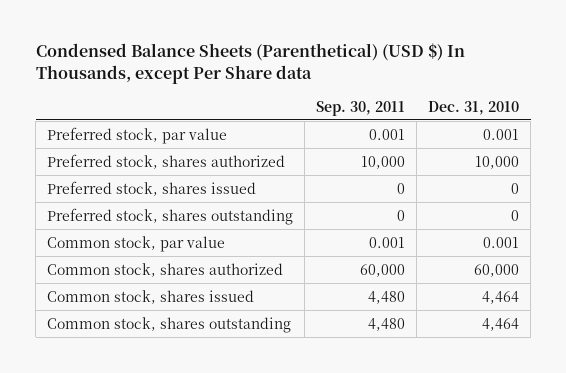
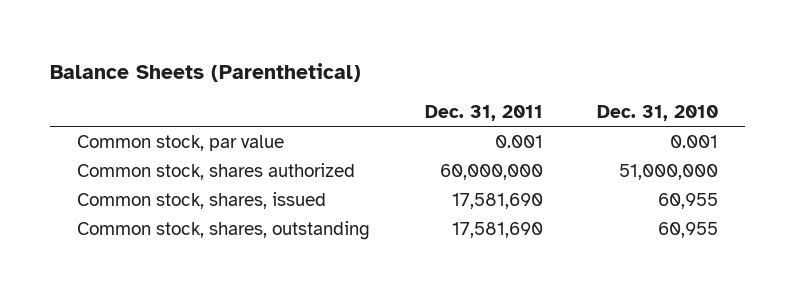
[35,43,465,85] Condensed Balance Sheets (Parenthetical) (USD $) In Thousands, except Per Share data -> [50,62,362,82] Balance Sheets (Parenthetical)
[316,100,406,116] Sep. 30, 2011 -> none
none -> [424,104,543,121] Dec. 31, 2011
[47,126,228,144] Preferred stock, par value -> none
[47,153,286,169] Preferred stock, shares authorized -> none
[47,180,257,196] Preferred stock, shares issued -> none
[47,207,294,225] Preferred stock, shares outstanding -> none
[474,263,520,277] 60,000 -> [618,163,718,180] 51,000,000
[47,289,255,304] Common stock, shares issued -> [77,191,327,209] Common stock, shares, issued
[482,290,520,304] 4,464 -> [657,192,718,209] 60,955
[47,316,292,333] Common stock, shares outstanding -> [77,220,371,240] Common stock, shares, outstanding
[482,317,520,331] 4,464 -> [657,221,718,238] 60,955

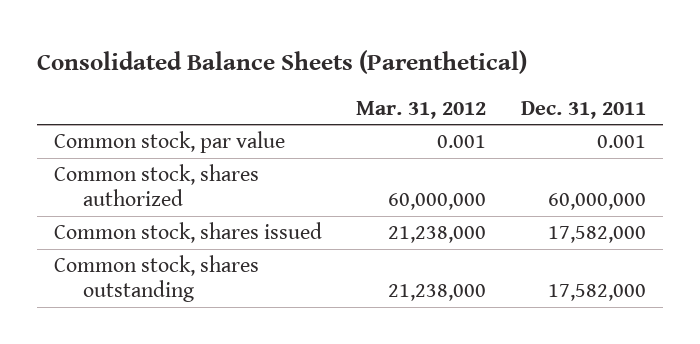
[50,62,362,82] Balance Sheets (Parenthetical) -> [37,50,528,75] Consolidated Balance Sheets (Parenthetical)
[596,104,718,121] Dec. 31, 2010 -> none
none -> [356,100,487,119] Mar. 31, 2012
[77,191,327,209] Common stock, shares, issued -> [54,221,323,243] Common stock, shares issued
[451,192,543,209] 17,581,690 -> [547,225,646,243] 17,582,000
[77,220,371,240] Common stock, shares, outstanding -> [54,254,260,303] Common stock, shares outstanding
[451,221,543,238] 17,581,690 -> [547,284,646,302] 17,582,000

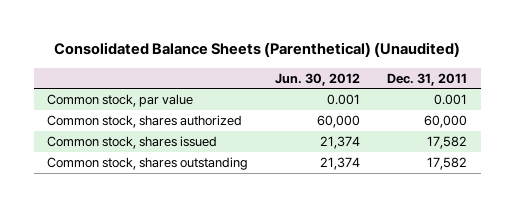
[37,50,528,75] Consolidated Balance Sheets (Parenthetical) -> [54,42,461,58] Consolidated Balance Sheets (Parenthetical) (Unaudited)
[356,100,487,119] Mar. 31, 2012 -> none
none -> [275,72,361,86] Jun. 30, 2012
[547,193,646,211] 60,000,000 -> [424,115,468,129] 60,000
[547,225,646,243] 17,582,000 -> [427,136,468,150] 17,582
[547,284,646,302] 17,582,000 -> [427,157,468,171] 17,582

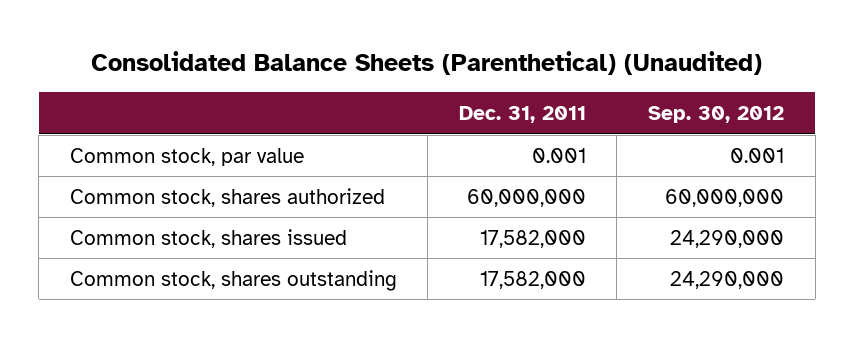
[275,72,361,86] Jun. 30, 2012 -> none
none -> [648,106,785,124] Sep. 30, 2012
[424,115,468,129] 60,000 -> [466,188,586,207] 60,000,000
[427,136,468,150] 17,582 -> [479,229,586,248] 17,582,000
[427,157,468,171] 17,582 -> [479,270,586,289] 17,582,000

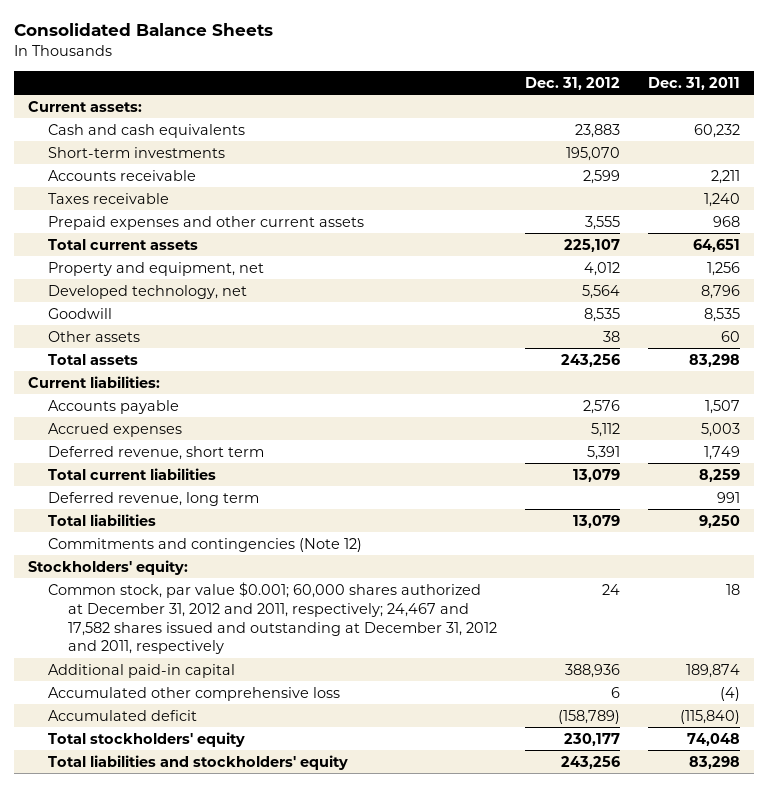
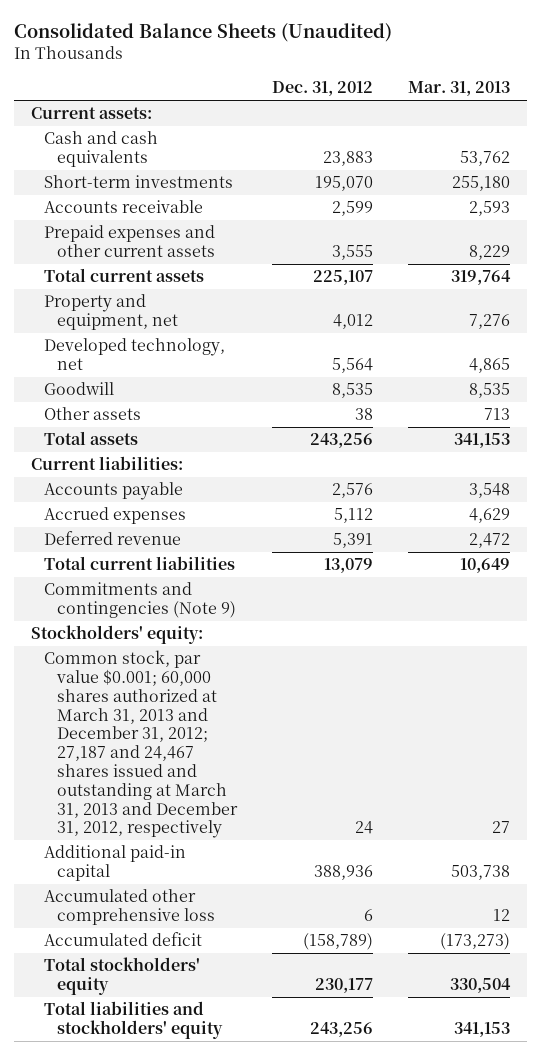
[13,23,273,37] Consolidated Balance Sheets -> [13,23,392,43] Consolidated Balance Sheets (Unaudited)
[648,76,741,90] Dec. 31, 2011 -> none
none -> [407,81,510,97] Mar. 31, 2013
[47,192,169,204] Taxes receivable -> none
[47,445,264,460] Deferred revenue, short term -> [44,531,182,546] Deferred revenue
[47,491,259,506] Deferred revenue, long term -> none
[47,513,156,526] Total liabilities -> none
[47,537,362,552] Commitments and contingencies (Note 12) -> [44,582,237,619] Commitments and contingencies (Note 9)
[47,581,498,655] Common stock, par value $0.001; 60,000 shares authorized at December 31, 2012 and 2011, respectively; 24,467 and 17,582 shares issued and outstanding at December 31, 2012 and 2011, respectively -> [44,650,239,839] Common stock, par value $0.001; 60,000 shares authorized at March 31, 2013 and December 31, 2012; 27,187 and 24,467 shares issued and outstanding at March 31, 2013 and December 31, 2012, respectively

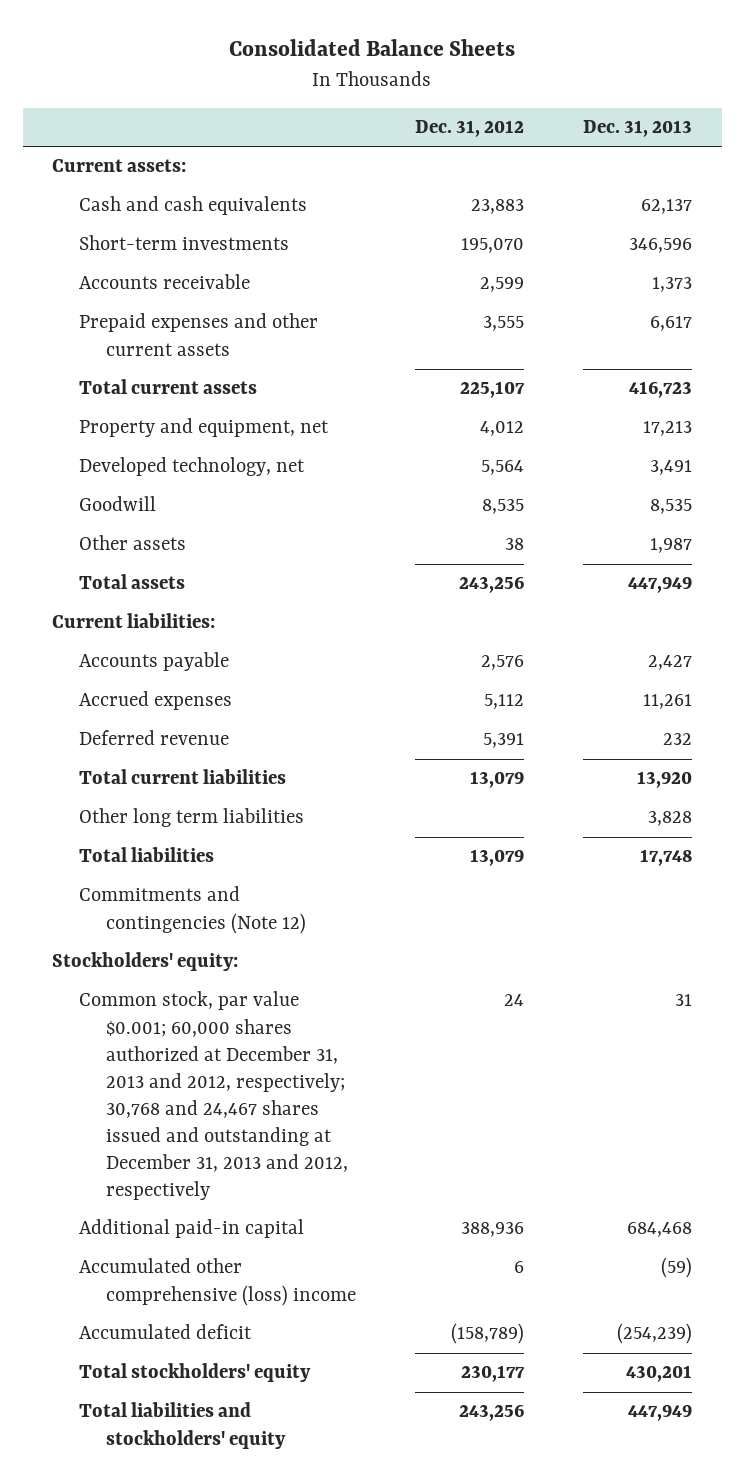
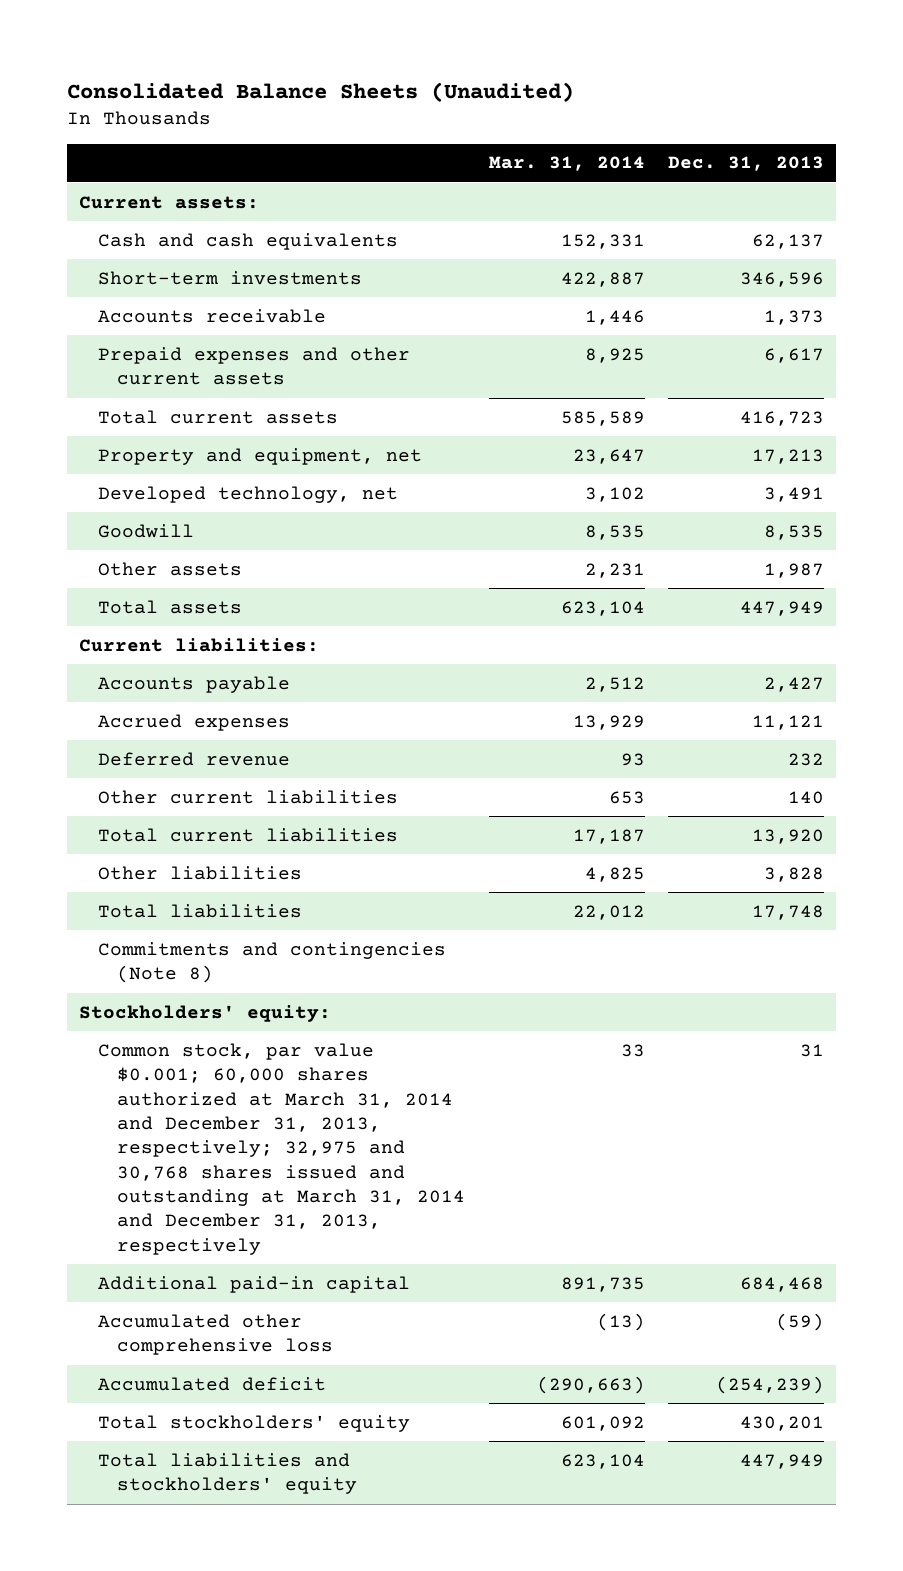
[229,39,516,57] Consolidated Balance Sheets -> [67,81,575,102] Consolidated Balance Sheets (Unaudited)
[415,120,525,138] Dec. 31, 2012 -> none
none -> [488,156,645,172] Mar. 31, 2014
[643,694,693,710] 11,261 -> [752,714,825,730] 11,121
none -> [98,789,399,804] Other current liabilities
[79,808,305,828] Other long term liabilities -> [98,865,303,880] Other liabilities
[79,886,306,934] Commitments and contingencies (Note 12) -> [98,941,447,984] Commitments and contingencies (Note 8)
[79,991,348,1201] Common stock, par value $0.001; 60,000 shares authorized at December 31, 2013 and 2012, respectively; 30,768 and 24,467 shares issued and outstanding at December 31, 2013 and 2012, respectively -> [98,1042,465,1255] Common stock, par value $0.001; 60,000 shares authorized at March 31, 2014 and December 31, 2013, respectively; 32,975 and 30,768 shares issued and outstanding at March 31, 2014 and December 31, 2013, respectively
[79,1258,356,1306] Accumulated other comprehensive (loss) income -> [98,1313,333,1356] Accumulated other comprehensive loss

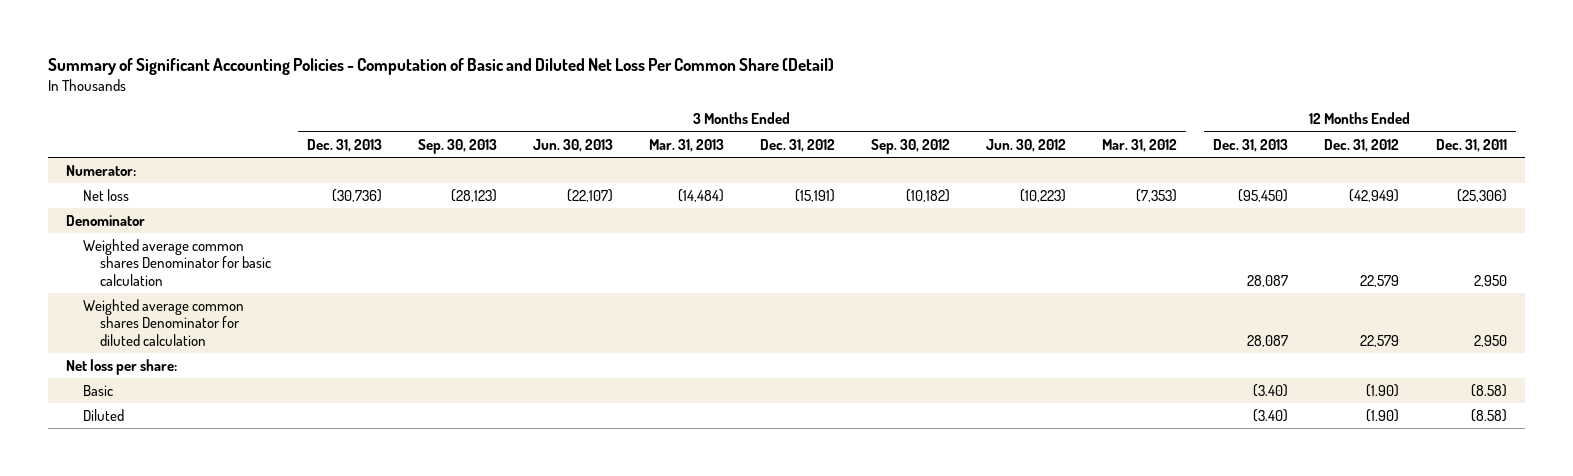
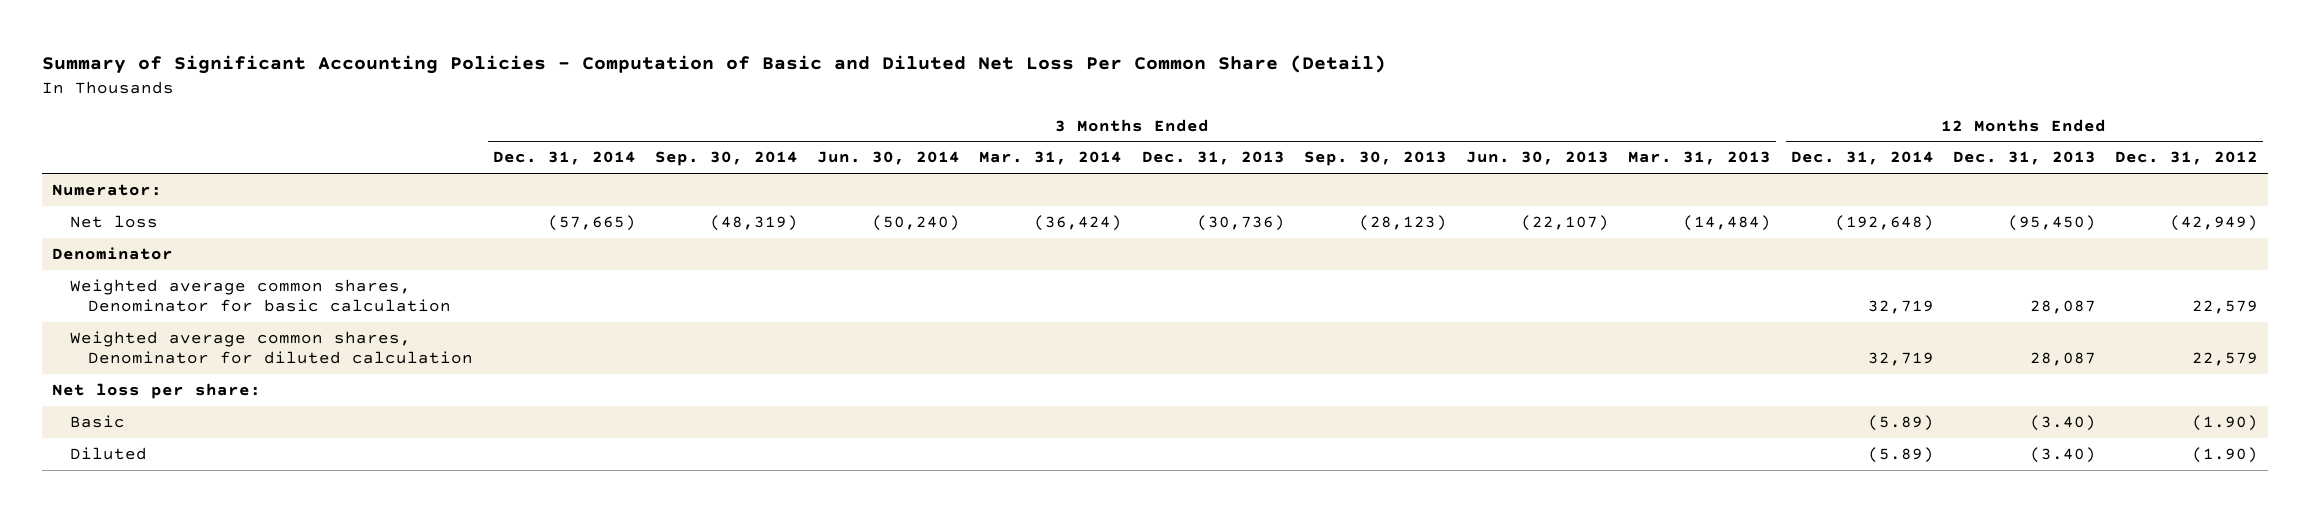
[760,138,836,152] Dec. 31, 2012 -> none
[871,138,951,154] Sep. 30, 2012 -> none
[986,138,1067,152] Jun. 30, 2012 -> none
[1102,138,1178,152] Mar. 31, 2012 -> none
[1435,138,1507,152] Dec. 31, 2011 -> none
none -> [492,151,636,166] Dec. 31, 2014
none -> [654,151,798,167] Sep. 30, 2014
none -> [817,151,961,166] Jun. 30, 2014
none -> [979,151,1123,166] Mar. 31, 2014
none -> [1790,151,1934,166] Dec. 31, 2014
[83,239,271,286] Weighted average common shares Denominator for basic calculation -> [70,278,452,312] Weighted average common shares, Denominator for basic calculation
[83,299,245,346] Weighted average common shares Denominator for diluted calculation -> [70,330,474,364] Weighted average common shares, Denominator for diluted calculation

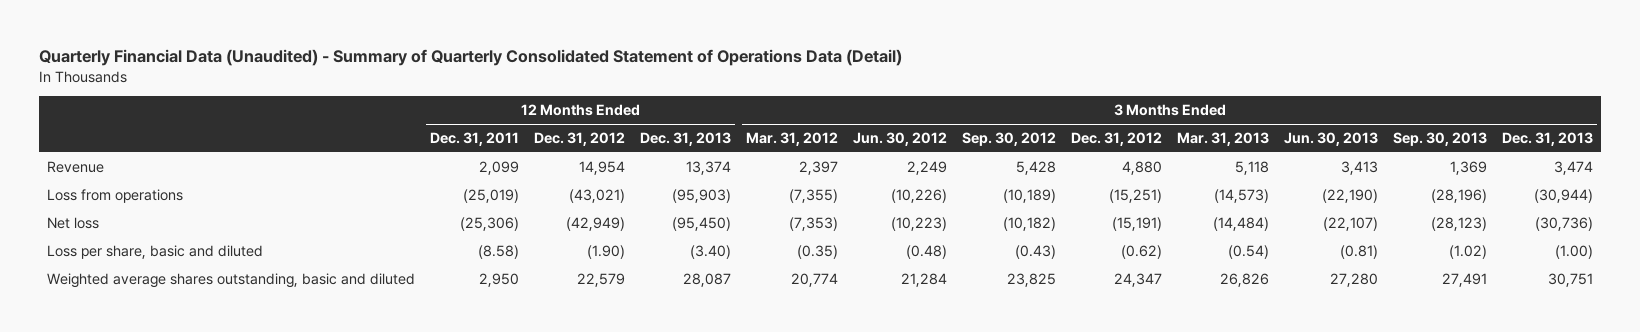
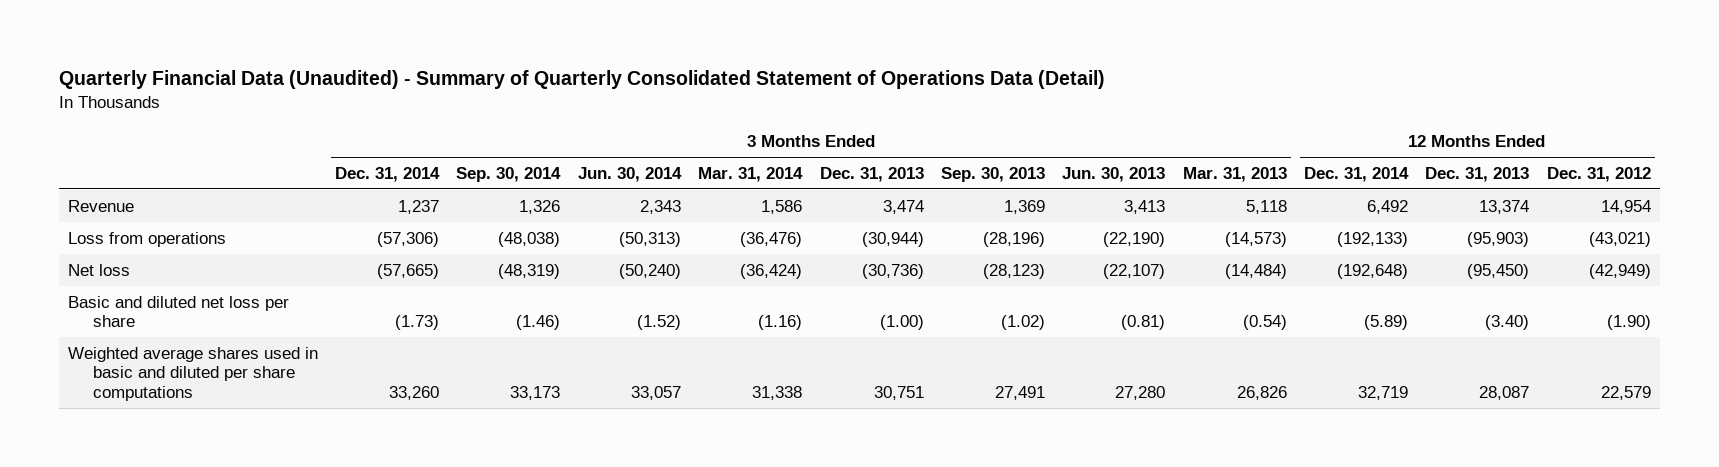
[429,132,519,147] Dec. 31, 2011 -> none
[746,132,839,147] Mar. 31, 2012 -> none
[853,132,948,147] Jun. 30, 2012 -> none
[962,132,1057,147] Sep. 30, 2012 -> none
[1071,132,1163,147] Dec. 31, 2012 -> none
none -> [335,166,441,182] Dec. 31, 2014
none -> [456,166,562,182] Sep. 30, 2014
none -> [577,166,682,182] Jun. 30, 2014
none -> [698,166,804,182] Mar. 31, 2014
none -> [1304,166,1410,182] Dec. 31, 2014
[46,245,263,260] Loss per share, basic and diluted -> [67,295,289,328] Basic and diluted net loss per share
[46,273,415,289] Weighted average shares outstanding, basic and diluted -> [67,346,318,402] Weighted average shares used in basic and diluted per share computations

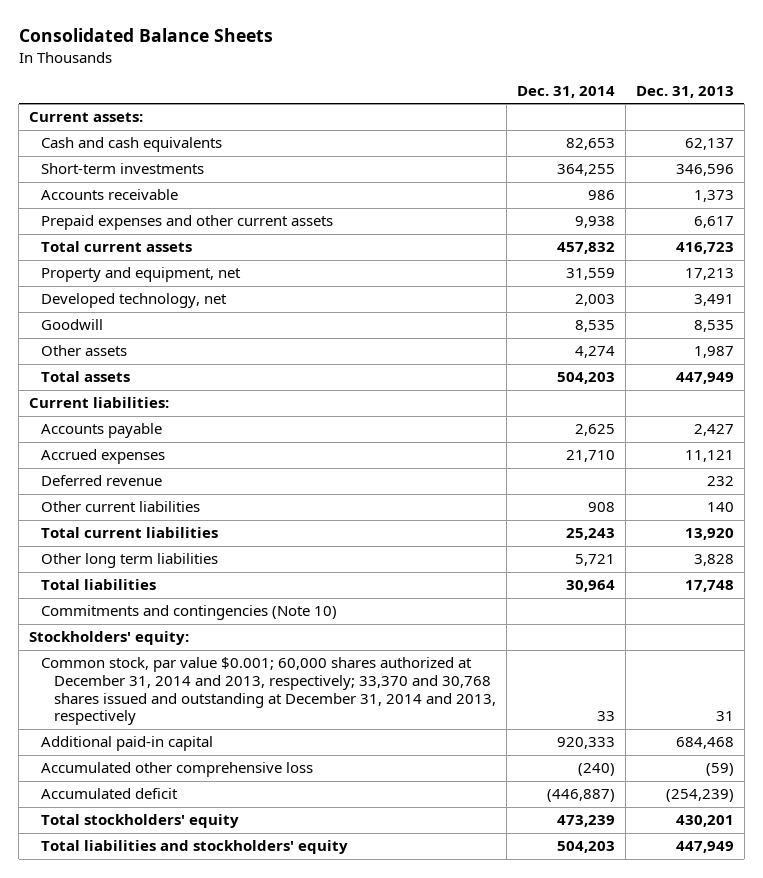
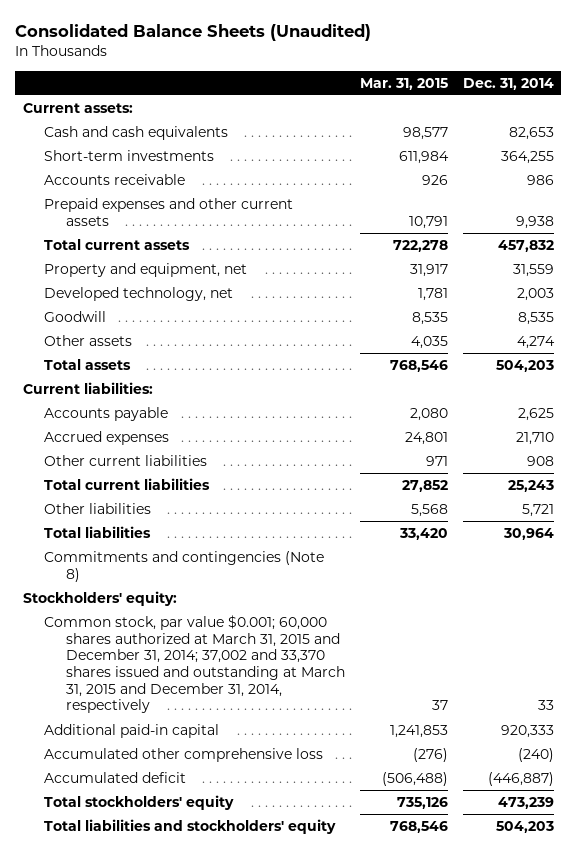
[18,28,273,43] Consolidated Balance Sheets -> [15,24,372,42] Consolidated Balance Sheets (Unaudited)
[635,85,734,98] Dec. 31, 2013 -> none
none -> [359,77,448,90] Mar. 31, 2015
[41,475,163,487] Deferred revenue -> none
[41,553,219,569] Other long term liabilities -> [44,503,152,515] Other liabilities
[41,605,338,621] Commitments and contingencies (Note 10) -> [44,551,325,582] Commitments and contingencies (Note 8)
[41,657,496,726] Common stock, par value $0.001; 60,000 shares authorized at December 31, 2014 and 2013, respectively; 33,370 and 30,768 shares issued and outstanding at December 31, 2014 and 2013, respectively -> [44,615,346,714] Common stock, par value $0.001; 60,000 shares authorized at March 31, 2015 and December 31, 2014; 37,002 and 33,370 shares issued and outstanding at March 31, 2015 and December 31, 2014, respectively

